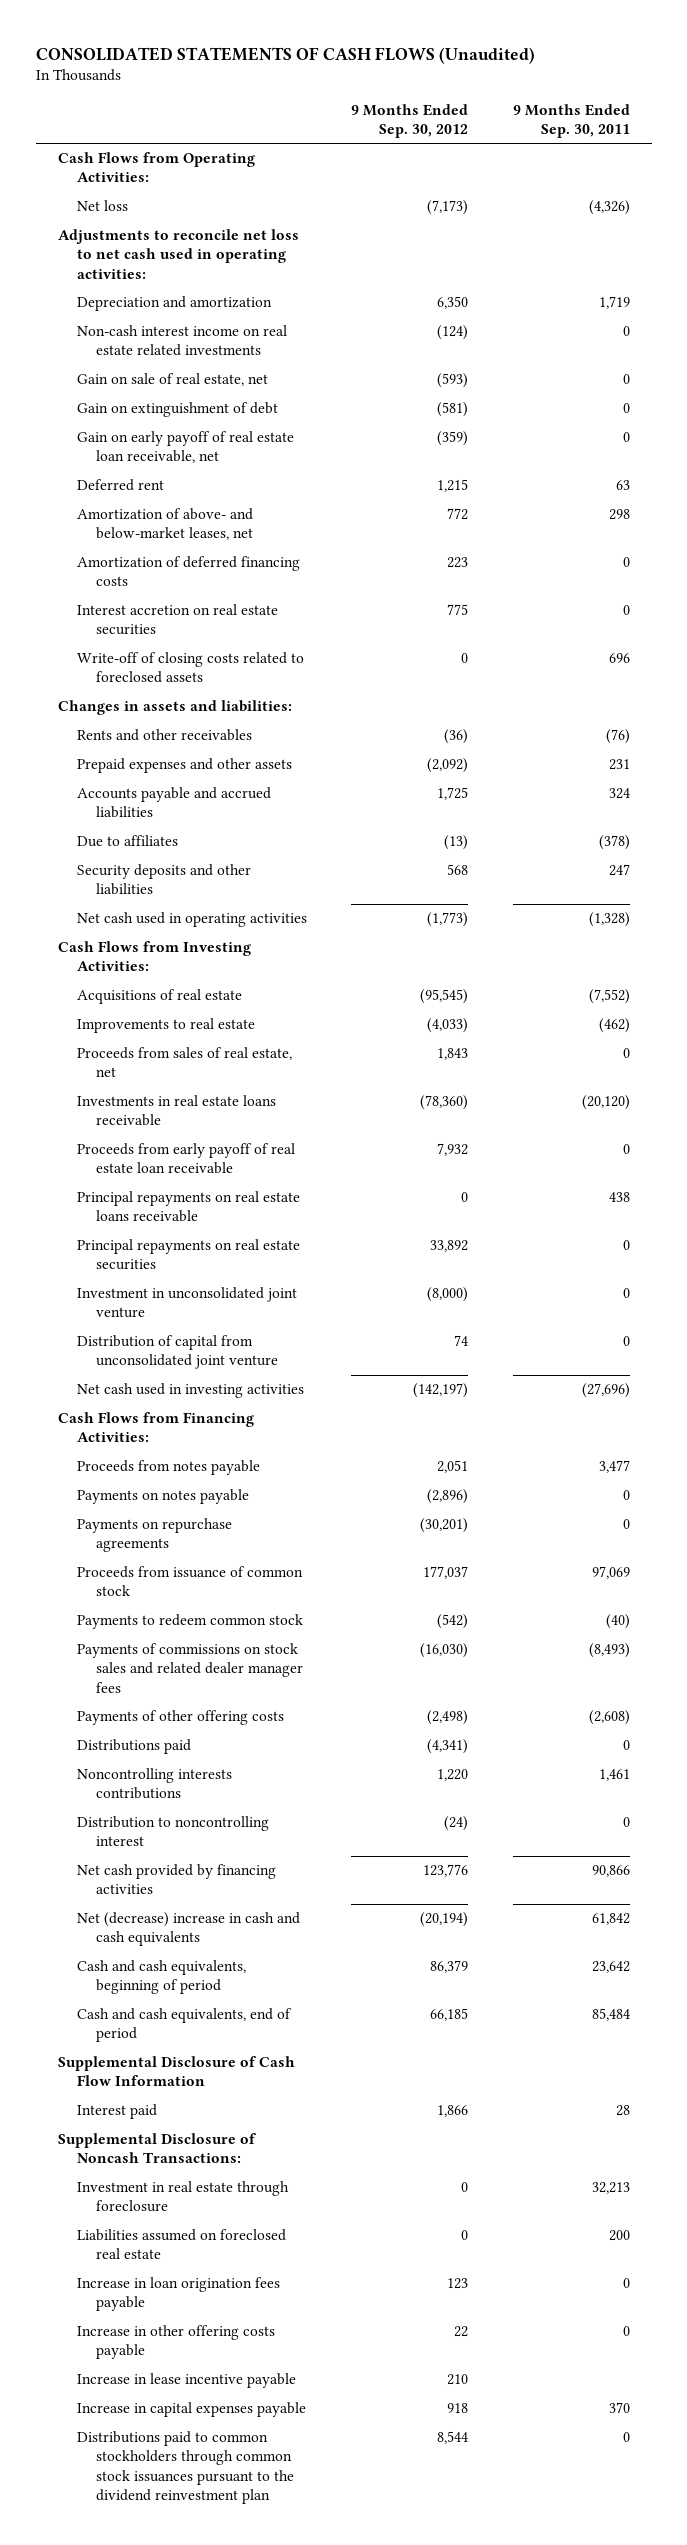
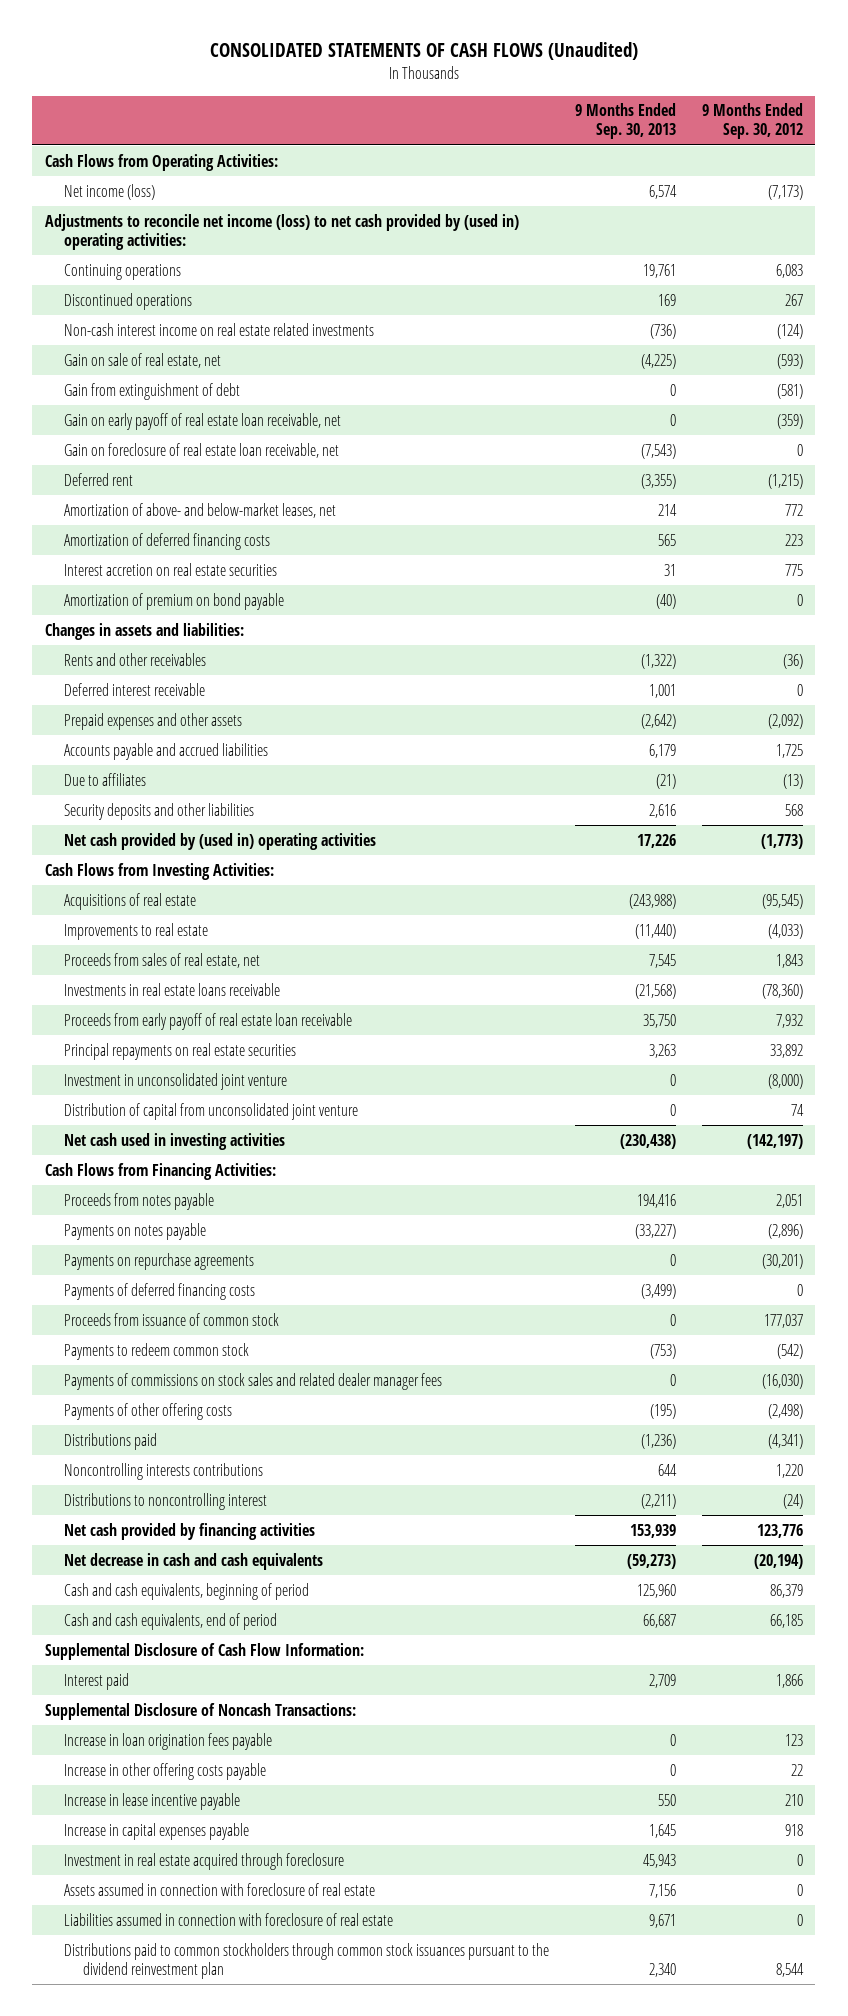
[512,103,630,138] 9 Months Ended Sep. 30, 2011 -> none
none -> [574,103,676,140] 9 Months Ended Sep. 30, 2013
[77,296,273,312] Depreciation and amortization -> none
[77,200,129,212] Net loss -> [64,183,156,200] Net income (loss)
[57,229,299,279] Adjustments to reconcile net loss to net cash used in operating activities: -> [45,213,520,250] Adjustments to reconcile net income (loss) to net cash provided by (used in) operating activities:
none -> [64,263,182,280] Continuing operations
none -> [64,292,193,310] Discontinued operations
[77,402,279,418] Gain on extinguishment of debt -> [64,382,241,400] Gain from extinguishment of debt
none -> [64,442,340,458] Gain on foreclosure of real estate loan receivable, net
[437,479,469,493] 1,215 -> [767,473,803,489] (1,215)
[77,652,305,684] Write-off of closing costs related to foreclosed assets -> none
none -> [64,592,285,610] Amortization of premium on bond payable
none -> [64,682,206,696] Deferred interest receivable
[77,912,308,928] Net cash used in operating activities -> [64,832,377,850] Net cash provided by (used in) operating activities
[77,1191,301,1223] Principal repayments on real estate loans receivable -> none
none -> [64,1282,256,1300] Payments of deferred financing costs
[77,1816,270,1847] Distribution to noncontrolling interest -> [64,1492,268,1510] Distributions to noncontrolling interest
[77,1912,301,1947] Net (decrease) increase in cash and cash equivalents -> [64,1552,324,1570] Net decrease in cash and cash equivalents
[57,2056,295,2087] Supplemental Disclosure of Cash Flow Information -> [45,1642,365,1660] Supplemental Disclosure of Cash Flow Information:
[77,2181,290,2213] Investment in real estate through foreclosure -> none
[77,2229,287,2260] Liabilities assumed on foreclosed real estate -> none
none -> [64,1852,345,1870] Investment in real estate acquired through foreclosure
none -> [64,1882,376,1896] Assets assumed in connection with foreclosure of real estate
none -> [64,1912,394,1926] Liabilities assumed in connection with foreclosure of real estate

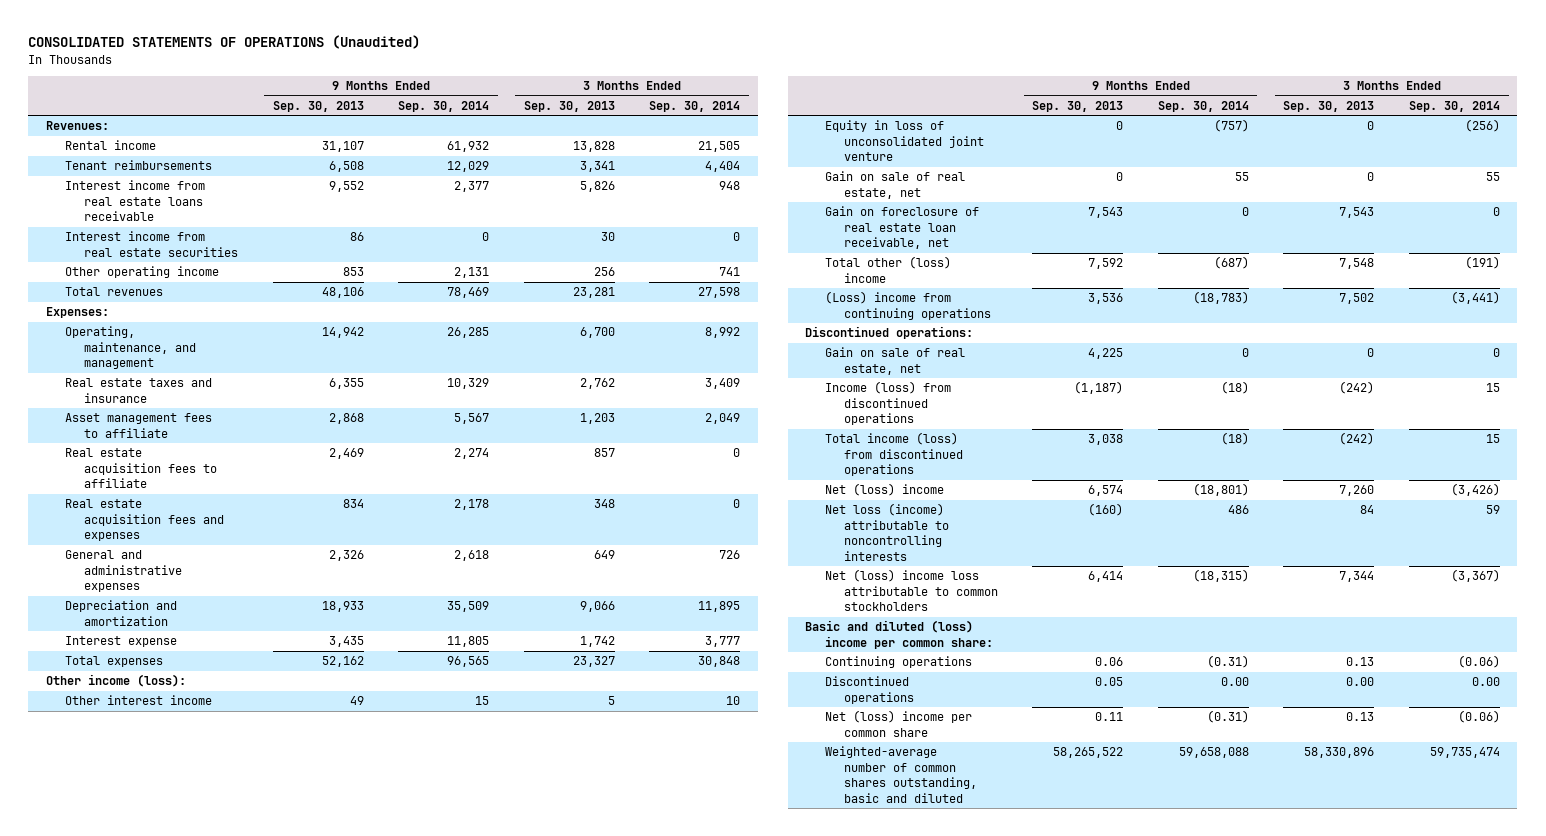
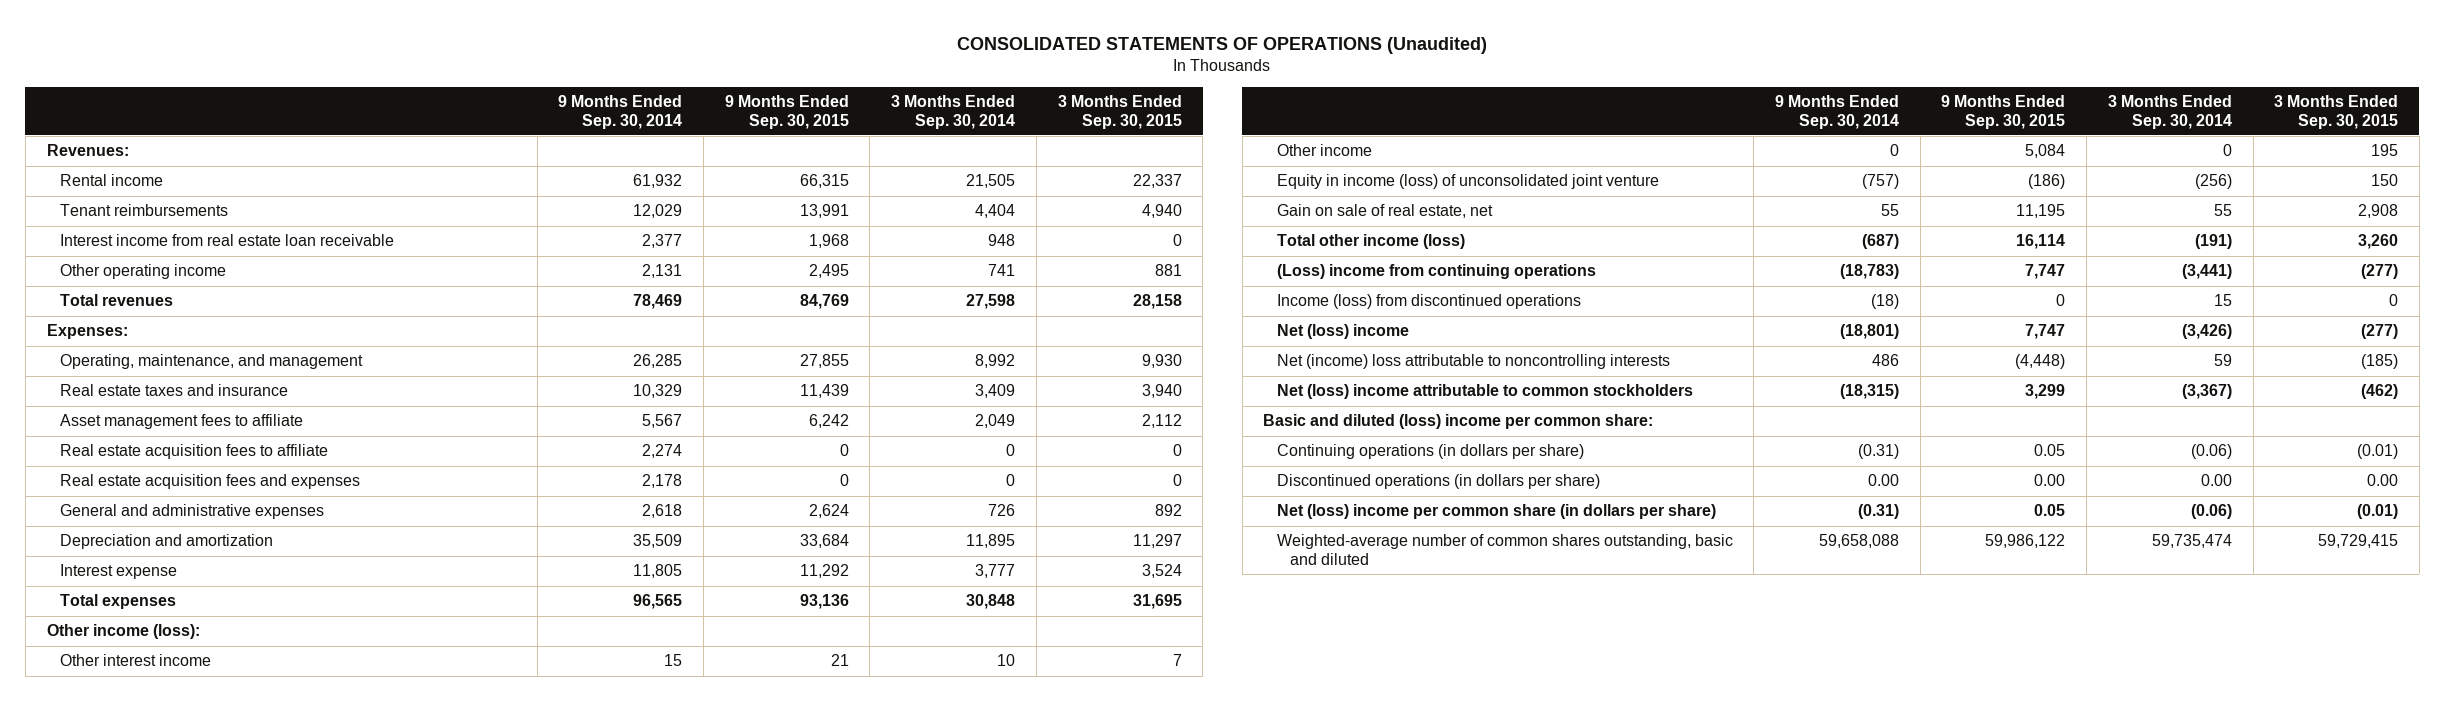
[272,100,364,112] Sep. 30, 2013 -> none
[523,100,615,112] Sep. 30, 2013 -> none
none -> [724,95,849,129] 9 Months Ended Sep. 30, 2015
none -> [1057,95,1182,129] 3 Months Ended Sep. 30, 2015
[64,231,239,257] Interest income from real estate securities -> none
[64,180,205,222] Interest income from real estate loans receivable -> [59,234,394,247] Interest income from real estate loan receivable
none -> [1276,144,1372,157] Other income
[824,120,984,162] Equity in loss of unconsolidated joint venture -> [1276,174,1659,190] Equity in income (loss) of unconsolidated joint venture
[824,206,979,250] Gain on foreclosure of real estate loan receivable, net -> none
[824,256,951,283] Total other (loss) income -> [1276,234,1465,250] Total other income (loss)
[805,326,974,340] Discontinued operations: -> none
[824,347,965,375] Gain on sale of real estate, net -> none
[824,432,963,477] Total income (loss) from discontinued operations -> none
[824,503,949,561] Net loss (income) attributable to noncontrolling interests -> [1276,354,1670,370] Net (income) loss attributable to noncontrolling interests
[824,569,998,612] Net (loss) income loss attributable to common stockholders -> [1276,384,1693,400] Net (loss) income attributable to common stockholders
[824,656,972,669] Continuing operations -> [1276,444,1584,460] Continuing operations (in dollars per share)
[824,676,914,704] Discontinued operations -> [1276,474,1600,490] Discontinued operations (in dollars per share)
[824,710,972,737] Net (loss) income per common share -> [1276,504,1716,520] Net (loss) income per common share (in dollars per share)

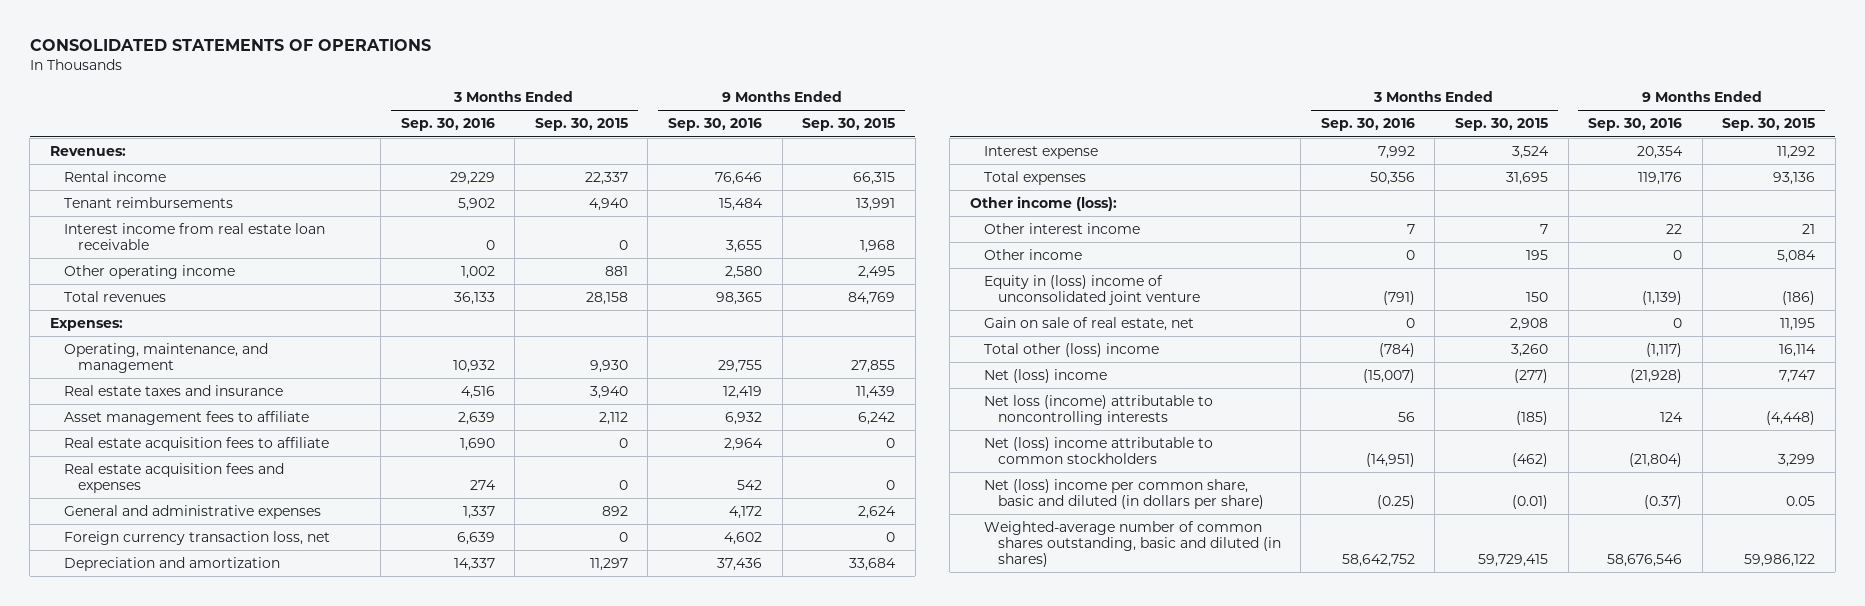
[957,36,1488,54] CONSOLIDATED STATEMENTS OF OPERATIONS (Unaudited) -> [29,39,431,52] CONSOLIDATED STATEMENTS OF OPERATIONS
[558,95,683,129] 9 Months Ended Sep. 30, 2014 -> none
[891,95,1016,129] 3 Months Ended Sep. 30, 2014 -> none
none -> [400,118,495,132] Sep. 30, 2016
none -> [668,118,763,132] Sep. 30, 2016
none -> [63,531,330,546] Foreign currency transaction loss, net
[1276,174,1659,190] Equity in income (loss) of unconsolidated joint venture -> [983,275,1200,305] Equity in (loss) income of unconsolidated joint venture
[1276,264,1596,280] (Loss) income from continuing operations -> none
[1276,294,1581,310] Income (loss) from discontinued operations -> none
[1276,234,1465,250] Total other income (loss) -> [983,343,1159,358] Total other (loss) income
[1276,354,1670,370] Net (income) loss attributable to noncontrolling interests -> [983,395,1213,425] Net loss (income) attributable to noncontrolling interests
[1263,414,1654,430] Basic and diluted (loss) income per common share: -> none
[1276,444,1584,460] Continuing operations (in dollars per share) -> none
[1276,474,1600,490] Discontinued operations (in dollars per share) -> none
[1276,504,1716,520] Net (loss) income per common share (in dollars per share) -> [983,479,1264,509] Net (loss) income per common share, basic and diluted (in dollars per share)
[1276,534,1733,565] Weighted-average number of common shares outstanding, basic and diluted -> [983,521,1281,567] Weighted-average number of common shares outstanding, basic and diluted (in shares)

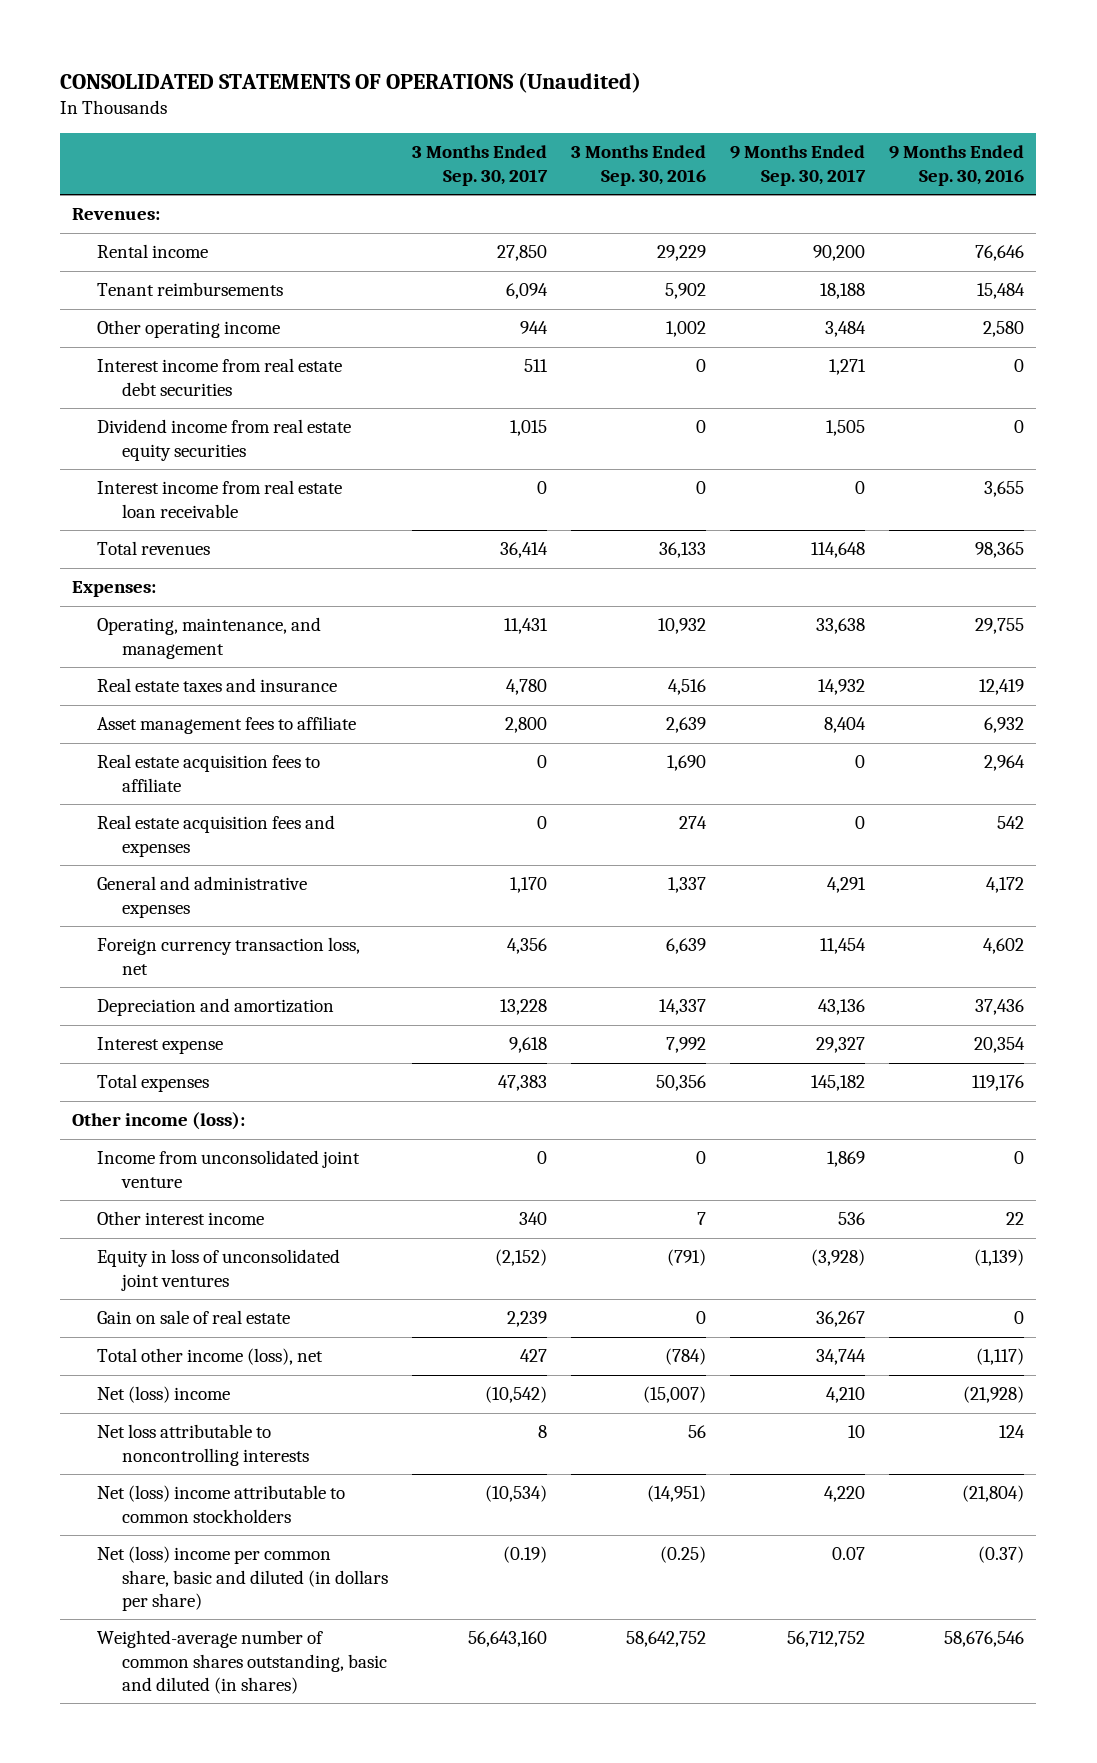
[29,39,431,52] CONSOLIDATED STATEMENTS OF OPERATIONS -> [60,72,642,94] CONSOLIDATED STATEMENTS OF OPERATIONS (Unaudited)
[534,118,628,132] Sep. 30, 2015 -> none
[802,118,896,132] Sep. 30, 2015 -> none
none -> [411,145,548,186] 3 Months Ended Sep. 30, 2017
none -> [730,145,867,186] 9 Months Ended Sep. 30, 2017
none -> [97,358,343,396] Interest income from real estate debt securities
none -> [97,419,352,461] Dividend income from real estate equity securities
[63,223,325,250] Interest income from real estate loan receivable -> [97,480,343,518] Interest income from real estate loan receivable
none -> [97,1150,361,1188] Income from unconsolidated joint venture
[983,249,1082,261] Other income -> none
[983,275,1200,305] Equity in (loss) income of unconsolidated joint venture -> [97,1249,341,1291] Equity in loss of unconsolidated joint ventures
[983,317,1194,332] Gain on sale of real estate, net -> [97,1310,291,1325] Gain on sale of real estate
[983,343,1159,358] Total other (loss) income -> [97,1348,324,1366] Total other income (loss), net
[983,395,1213,425] Net loss (income) attributable to noncontrolling interests -> [97,1424,309,1466] Net loss attributable to noncontrolling interests

